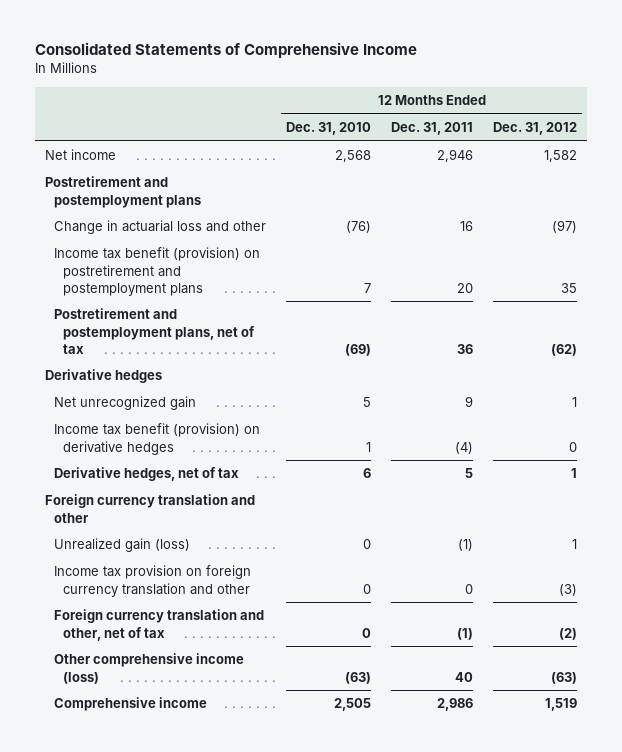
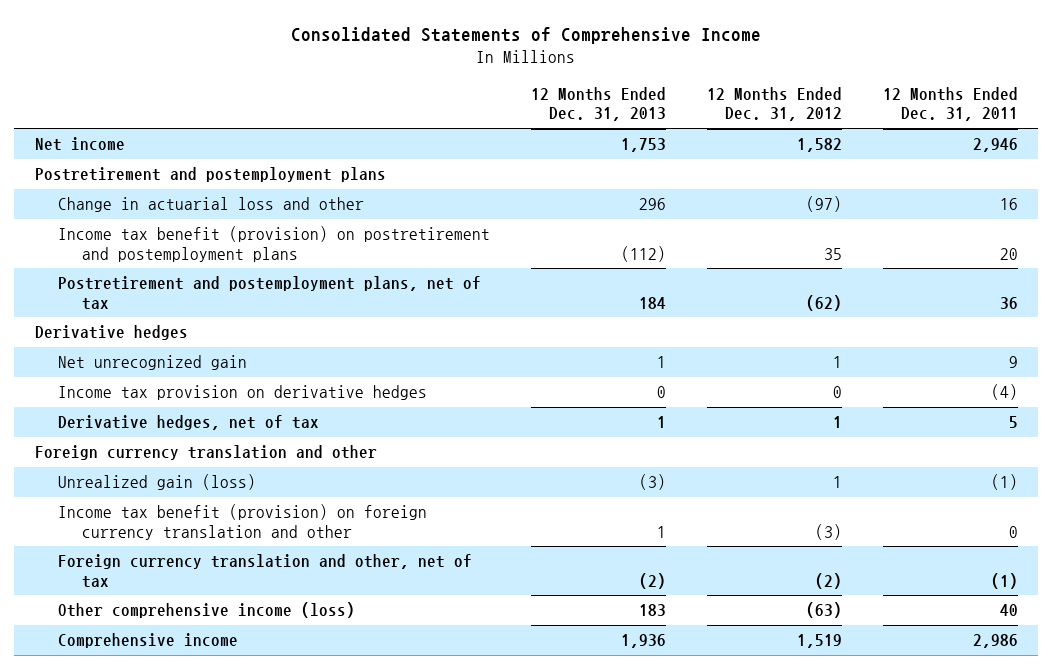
[286,122,372,136] Dec. 31, 2010 -> none
none -> [531,86,667,122] 12 Months Ended Dec. 31, 2013
[54,423,261,455] Income tax benefit (provision) on derivative hedges -> [58,385,428,401] Income tax provision on derivative hedges
[54,565,252,597] Income tax provision on foreign currency translation and other -> [58,504,428,540] Income tax benefit (provision) on foreign currency translation and other

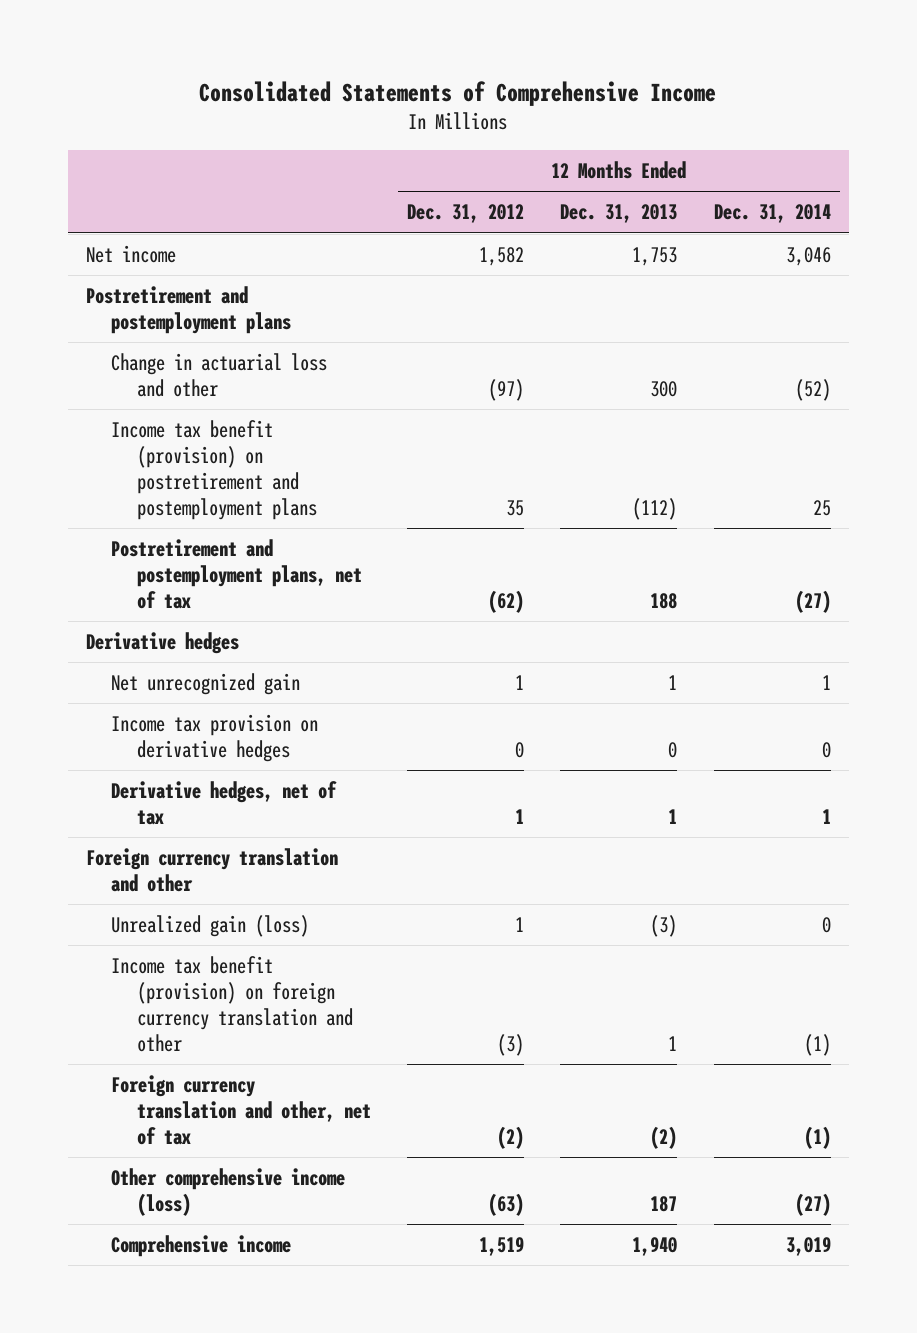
[882,86,1018,122] 12 Months Ended Dec. 31, 2011 -> none
none -> [713,204,831,224] Dec. 31, 2014
[639,198,667,211] 296 -> [650,380,678,397] 300
[639,296,667,309] 184 -> [650,592,678,609] 188
[639,604,667,617] 183 -> [650,1195,678,1212] 187
[621,634,667,649] 1,936 -> [632,1237,678,1257] 1,940

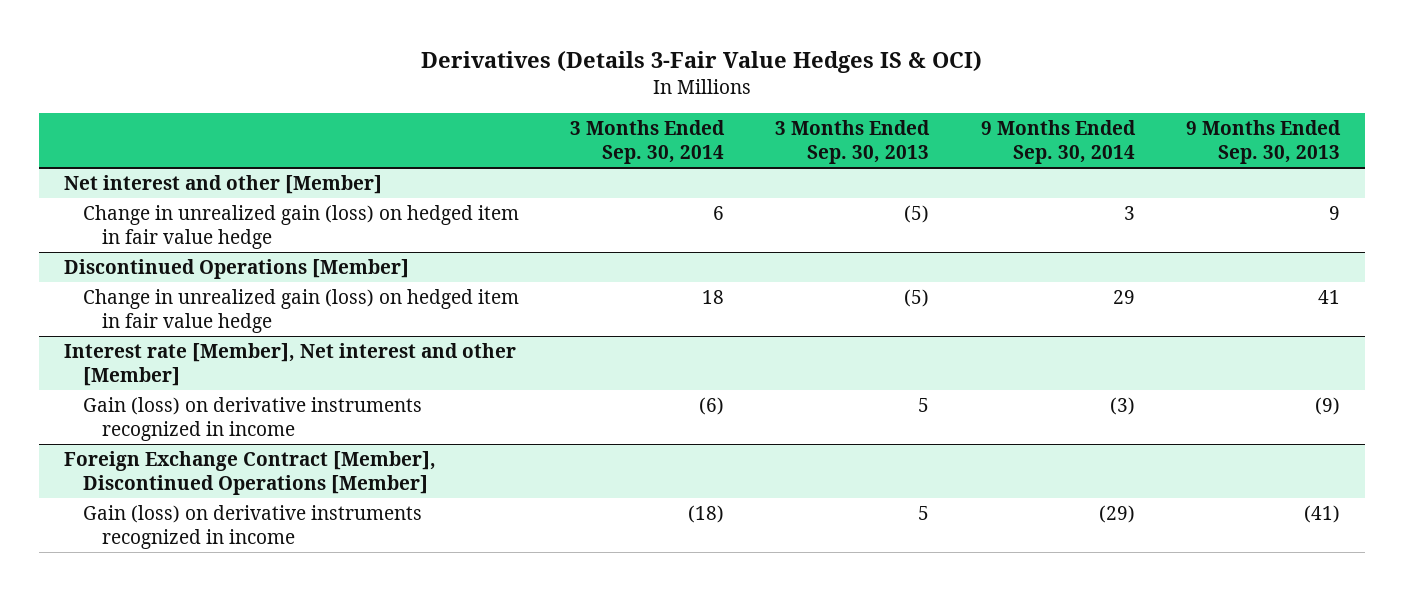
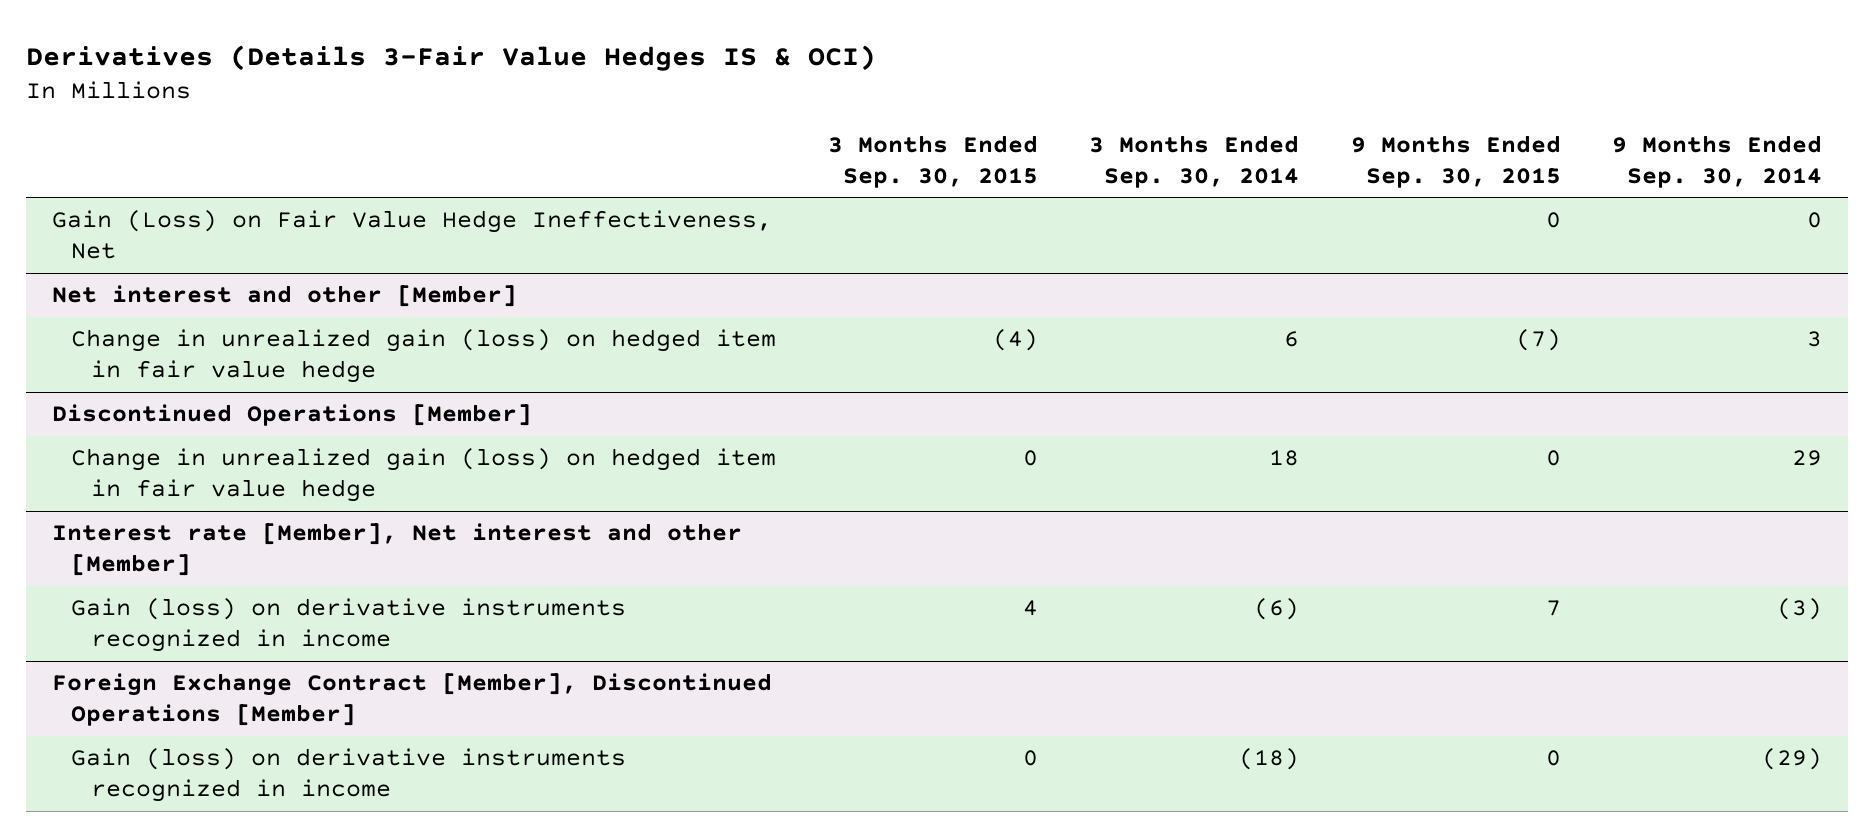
[775,120,931,165] 3 Months Ended Sep. 30, 2013 -> none
[1185,120,1341,165] 9 Months Ended Sep. 30, 2013 -> none
none -> [827,135,1038,188] 3 Months Ended Sep. 30, 2015
none -> [1350,135,1561,188] 9 Months Ended Sep. 30, 2015
none -> [51,210,772,259] Gain (Loss) on Fair Value Hedge Ineffectiveness, Net

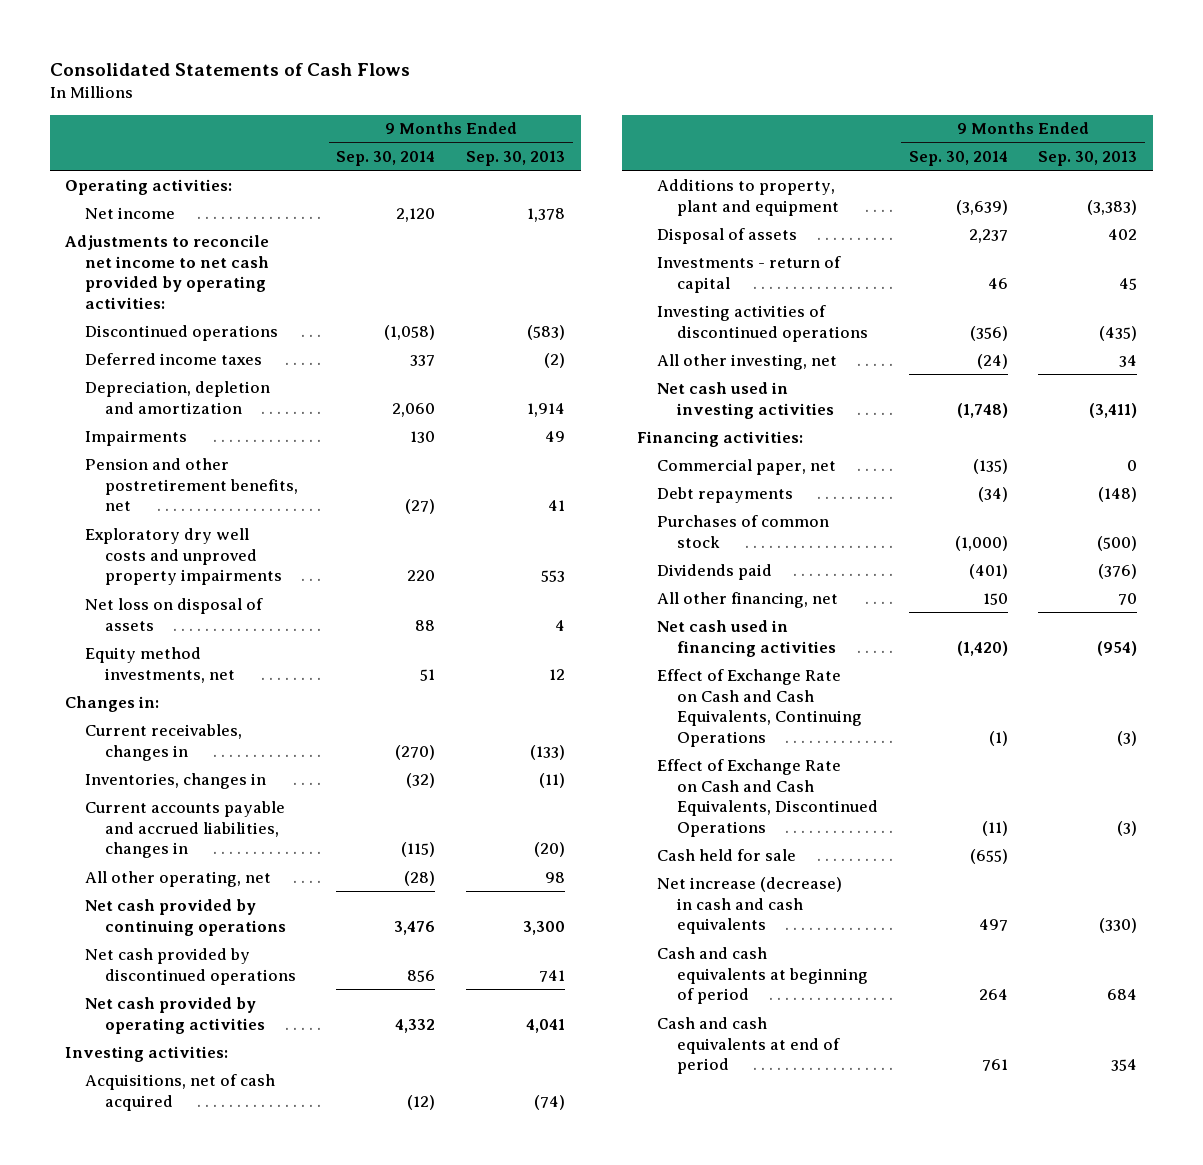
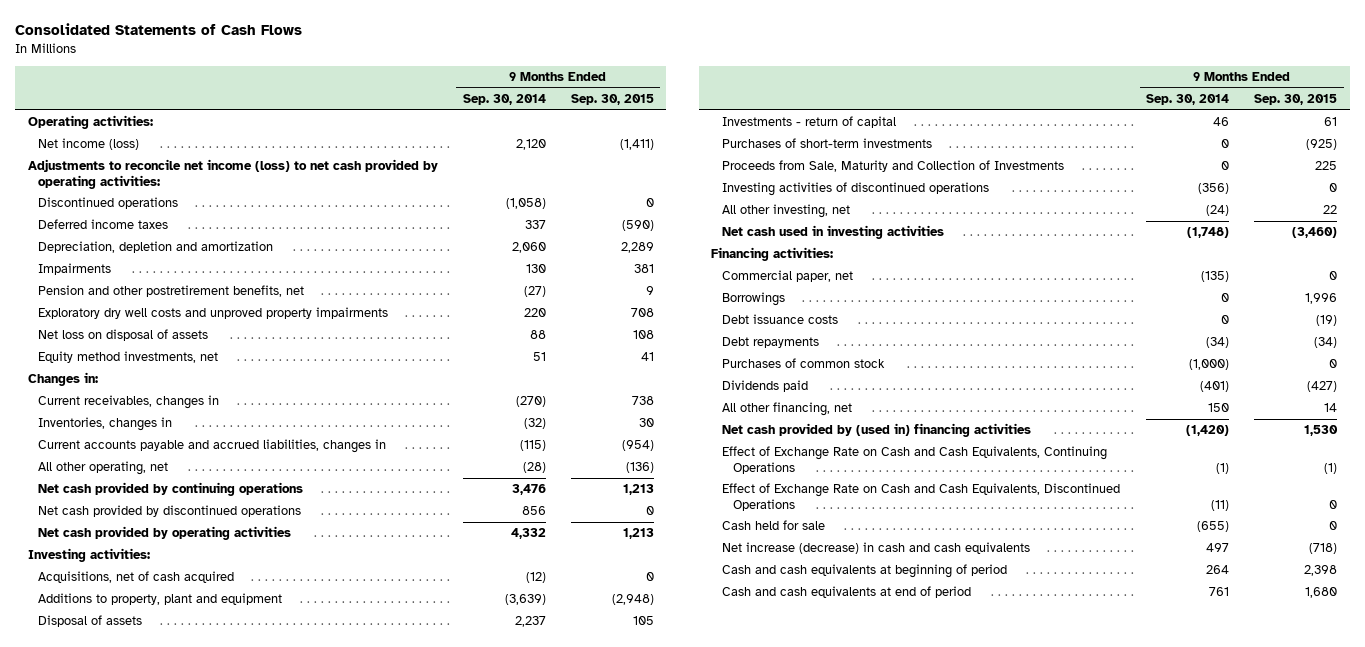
[466,151,566,167] Sep. 30, 2013 -> none
none -> [570,94,654,106] Sep. 30, 2015
[84,206,175,219] Net income -> [38,138,140,151] Net income (loss)
[65,234,270,310] Adjustments to reconcile net income to net cash provided by operating activities: -> [27,159,438,189] Adjustments to reconcile net income (loss) to net cash provided by operating activities:
none -> [721,138,932,149] Purchases of short-term investments
none -> [721,160,1064,173] Proceeds from Sale, Maturity and Collection of Investments
none -> [721,292,785,307] Borrowings
none -> [721,314,838,325] Debt issuance costs
[657,619,836,657] Net cash used in financing activities -> [721,423,1031,438] Net cash provided by (used in) financing activities

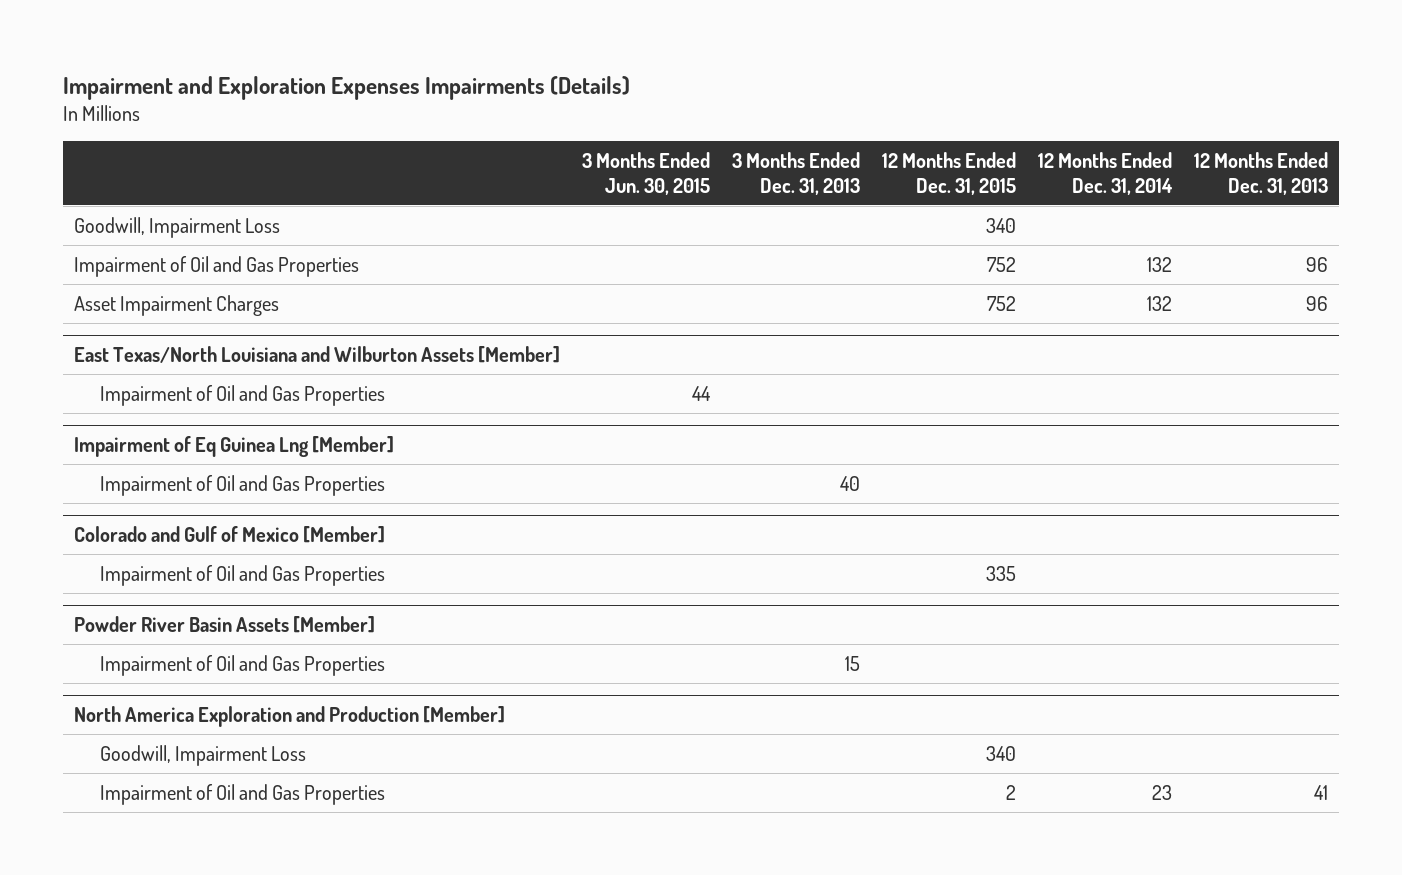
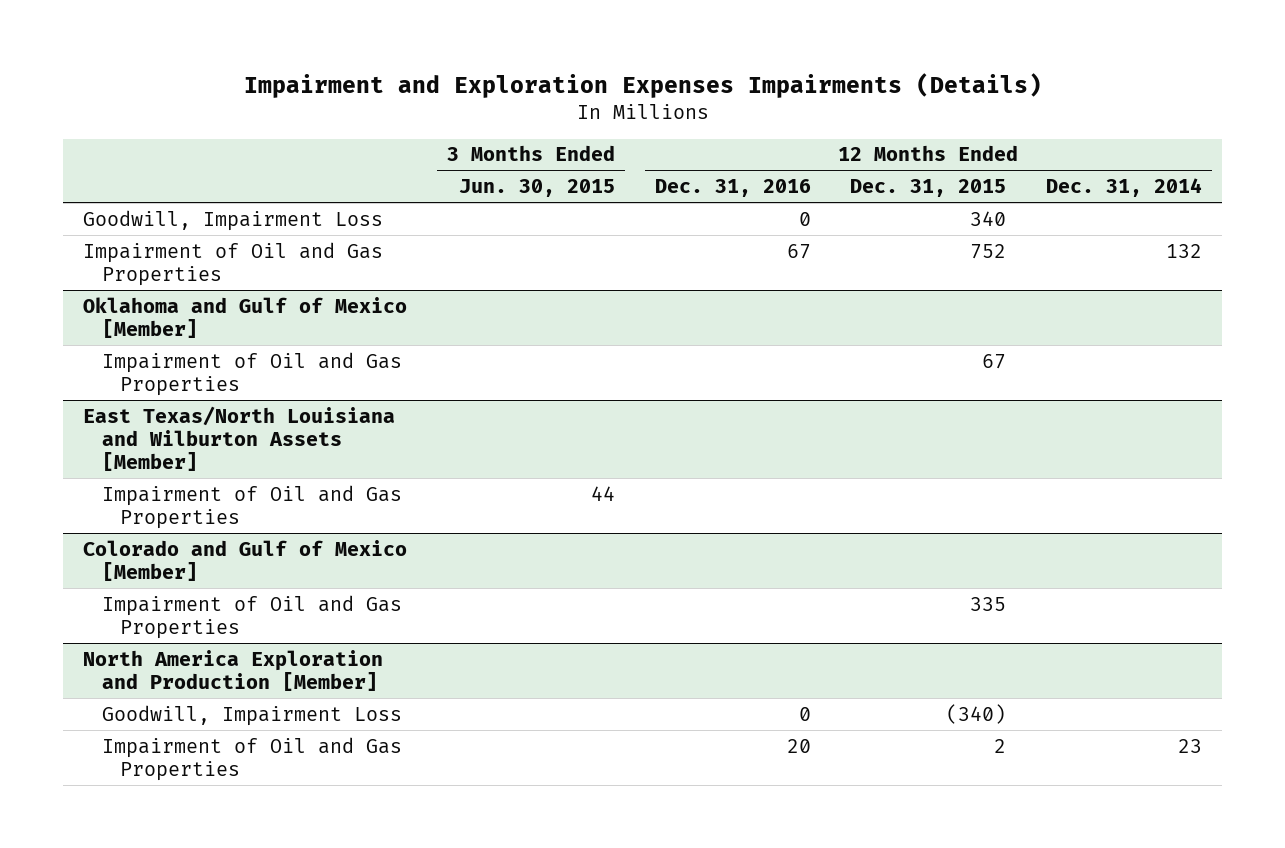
[731,151,860,195] 3 Months Ended Dec. 31, 2013 -> none
[1193,151,1328,195] 12 Months Ended Dec. 31, 2013 -> none
none -> [654,179,811,198] Dec. 31, 2016
[74,294,280,316] Asset Impairment Charges -> none
none -> [82,296,407,338] Oklahoma and Gulf of Mexico [Member]
none -> [101,351,402,396] Impairment of Oil and Gas Properties
[74,436,395,458] Impairment of Eq Guinea Lng [Member] -> none
[100,474,386,496] Impairment of Oil and Gas Properties -> none
[74,616,376,634] Powder River Basin Assets [Member] -> none
[100,654,386,676] Impairment of Oil and Gas Properties -> none
[985,745,1016,761] 340 -> [946,703,1007,724] (340)

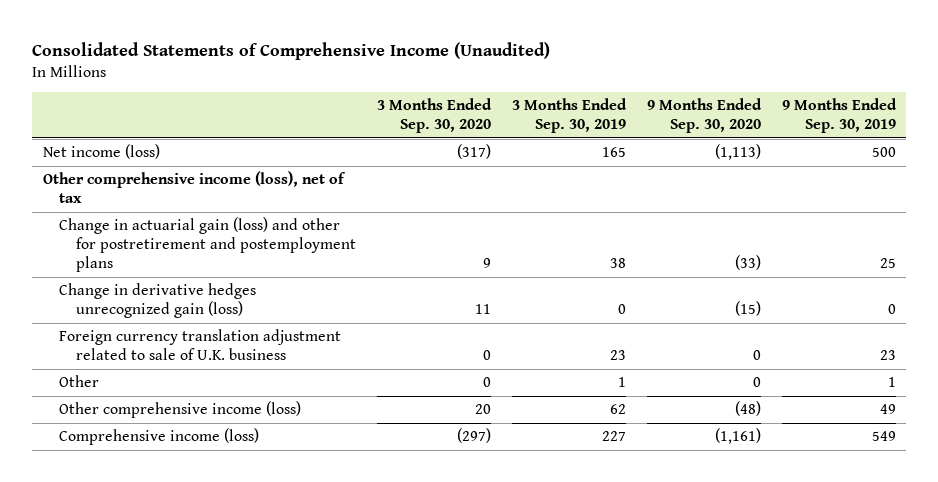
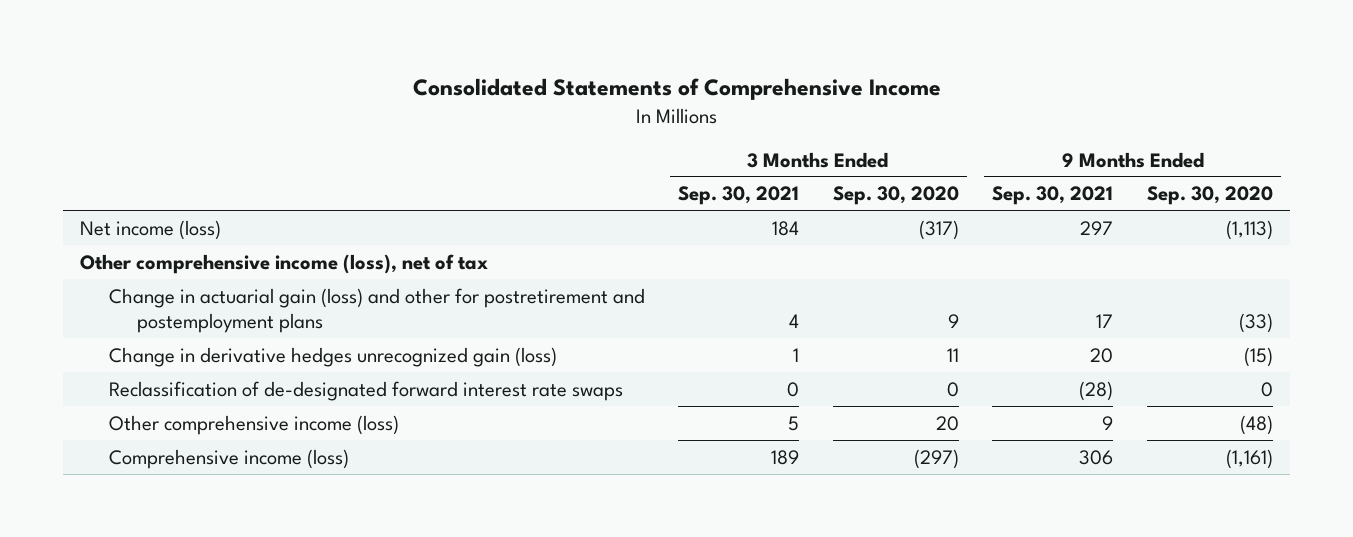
[32,42,551,61] Consolidated Statements of Comprehensive Income (Unaudited) -> [412,77,941,100] Consolidated Statements of Comprehensive Income
[511,98,627,134] 3 Months Ended Sep. 30, 2019 -> none
[781,98,897,134] 9 Months Ended Sep. 30, 2019 -> none
none -> [678,186,800,206] Sep. 30, 2021
none -> [992,186,1114,206] Sep. 30, 2021
[59,329,342,361] Foreign currency translation adjustment related to sale of U.K. business -> none
[59,375,100,388] Other -> none
none -> [108,380,623,401] Reclassification of de-designated forward interest rate swaps

